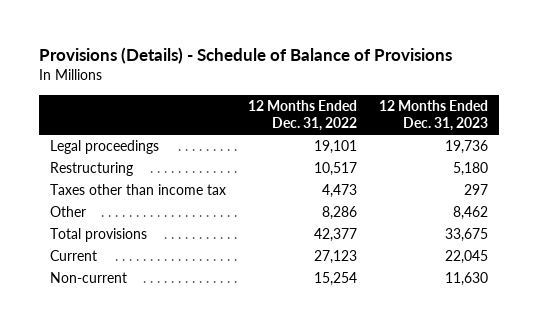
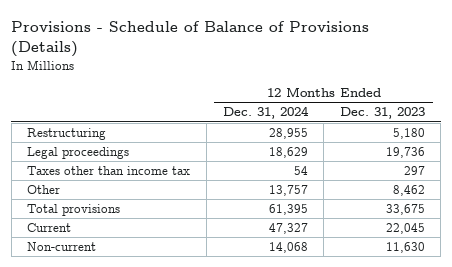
[39,47,453,65] Provisions (Details) - Schedule of Balance of Provisions -> [11,20,370,57] Provisions - Schedule of Balance of Provisions (Details)
[247,99,357,132] 12 Months Ended Dec. 31, 2022 -> none
none -> [222,106,309,120] Dec. 31, 2024
[50,140,160,155] Legal proceedings -> [27,147,130,160] Legal proceedings

